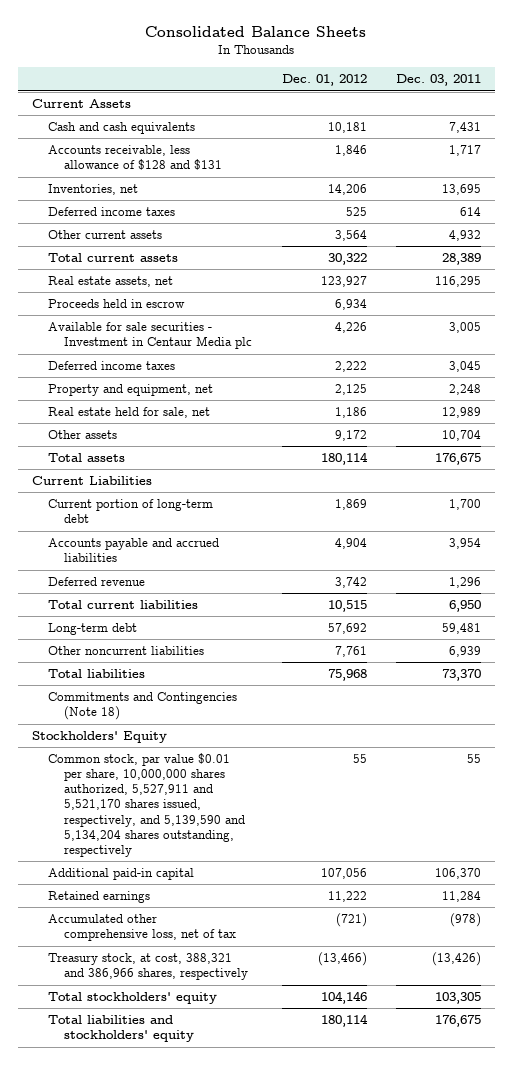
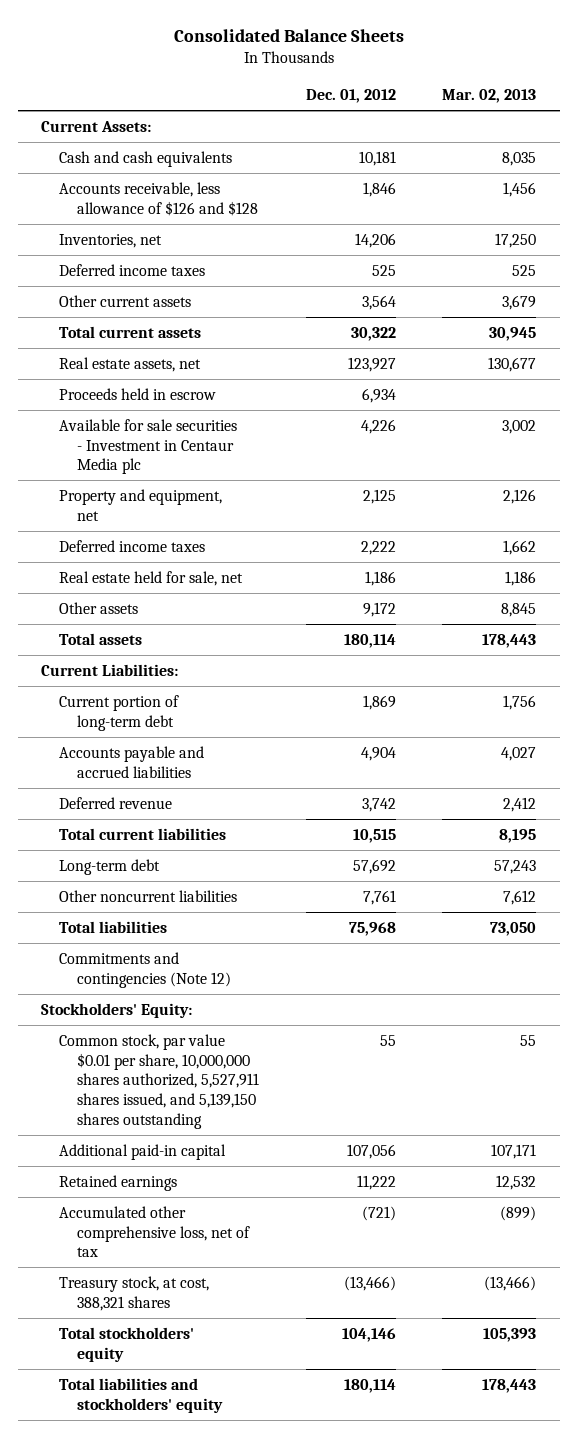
[395,74,481,87] Dec. 03, 2011 -> none
none -> [442,88,537,103] Mar. 02, 2013
[32,99,132,109] Current Assets -> [41,120,152,132] Current Assets:
[48,145,223,171] Accounts receivable, less allowance of $128 and $131 -> [58,181,258,216] Accounts receivable, less allowance of $126 and $128
[48,361,176,371] Deferred income taxes -> [58,539,205,552] Deferred income taxes
[32,476,153,486] Current Liabilities -> [41,663,179,676] Current Liabilities:
[48,692,238,721] Commitments and Contingencies (Note 18) -> [58,951,231,988] Commitments and contingencies (Note 12)
[32,731,168,744] Stockholders' Equity -> [41,1002,193,1018] Stockholders' Equity:
[48,753,246,857] Common stock, par value $0.01 per share, 10,000,000 shares authorized, 5,527,911 and 5,521,170 shares issued, respectively, and 5,139,590 and 5,134,204 shares outstanding, respectively -> [58,1033,259,1129] Common stock, par value $0.01 per share, 10,000,000 shares authorized, 5,527,911 shares issued, and 5,139,150 shares outstanding
[48,953,249,981] Treasury stock, at cost, 388,321 and 386,966 shares, respectively -> [58,1275,209,1311] Treasury stock, at cost, 388,321 shares

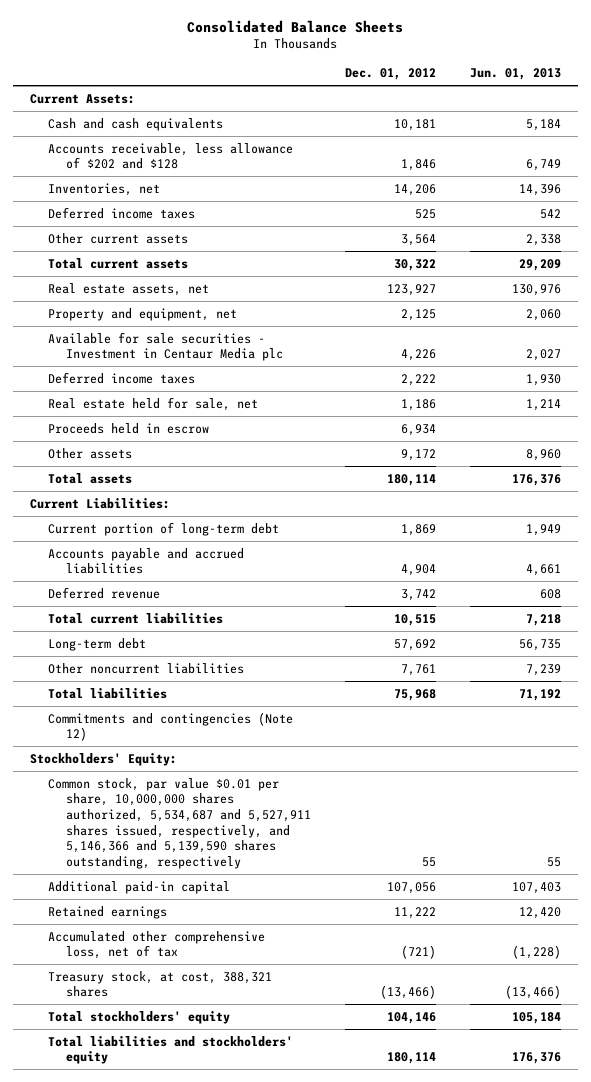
[442,88,537,103] Mar. 02, 2013 -> none
none -> [470,68,562,81] Jun. 01, 2013
[58,181,258,216] Accounts receivable, less allowance of $126 and $128 -> [47,142,293,170] Accounts receivable, less allowance of $202 and $128
[58,418,237,475] Available for sale securities - Investment in Centaur Media plc -> [47,331,284,362] Available for sale securities - Investment in Centaur Media plc
[58,387,216,400] Proceeds held in escrow -> [47,422,209,434] Proceeds held in escrow
[58,1033,259,1129] Common stock, par value $0.01 per share, 10,000,000 shares authorized, 5,527,911 shares issued, and 5,139,150 shares outstanding -> [47,777,312,870] Common stock, par value $0.01 per share, 10,000,000 shares authorized, 5,534,687 and 5,527,911 shares issued, respectively, and 5,146,366 and 5,139,590 shares outstanding, respectively

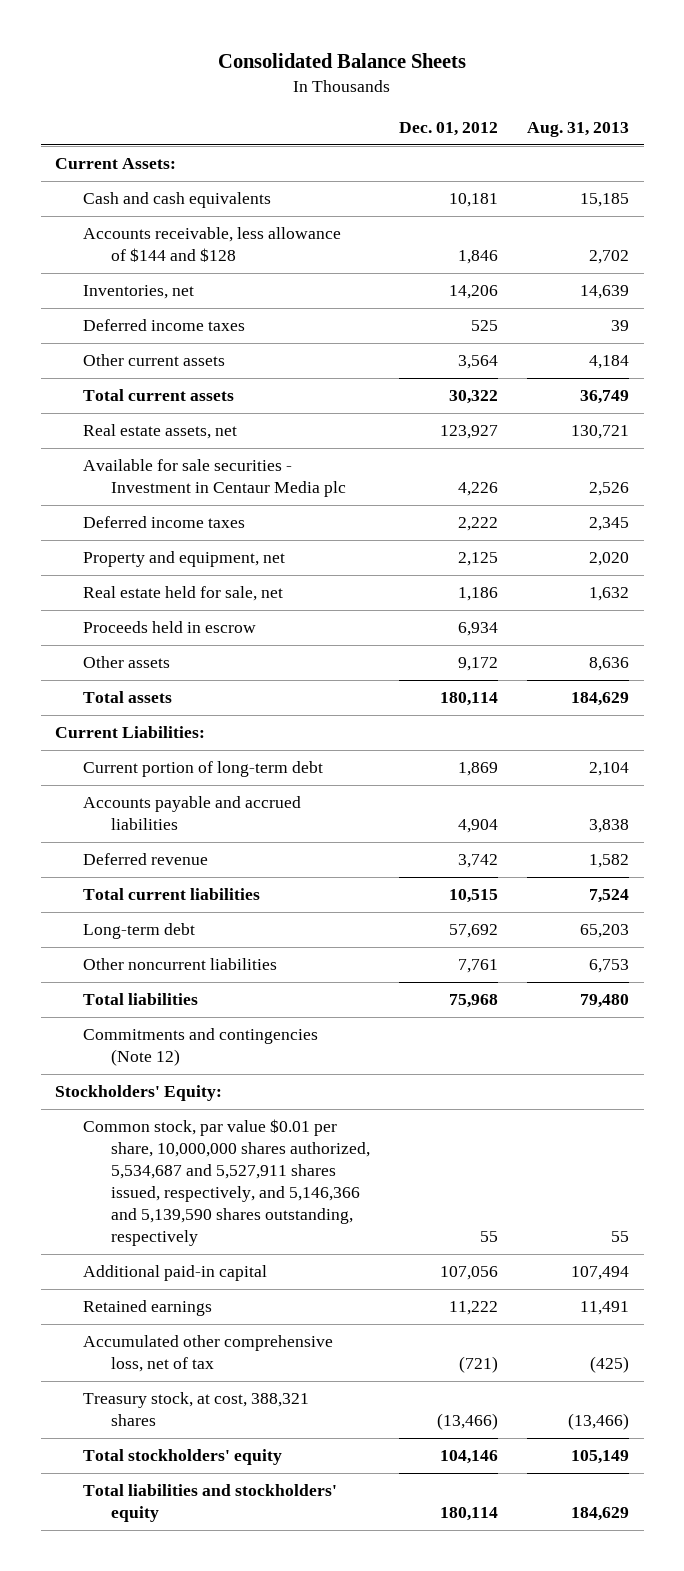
[470,68,562,81] Jun. 01, 2013 -> none
none -> [527,121,630,137] Aug. 31, 2013
[47,142,293,170] Accounts receivable, less allowance of $202 and $128 -> [83,227,342,263] Accounts receivable, less allowance of $144 and $128
[47,307,237,321] Property and equipment, net -> [83,551,286,568] Property and equipment, net

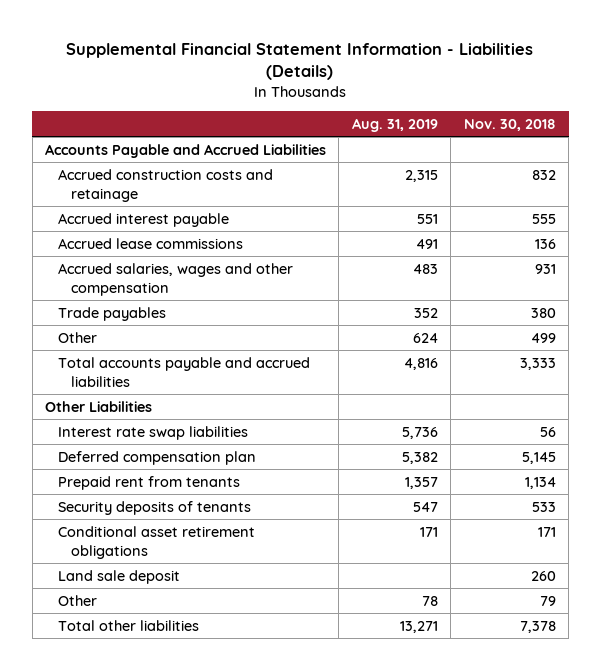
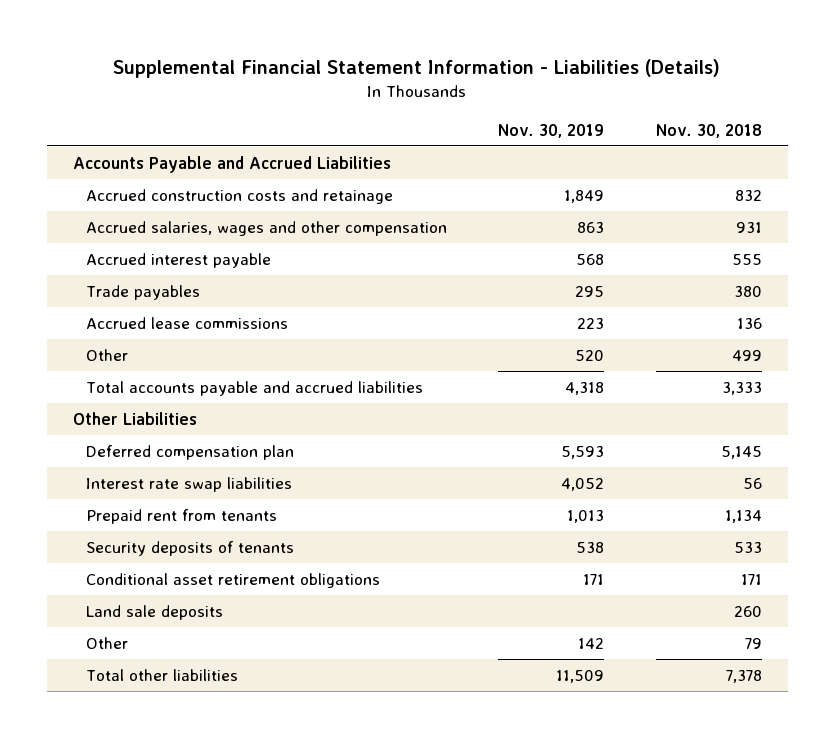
[351,118,438,133] Aug. 31, 2019 -> none
none -> [498,123,605,138] Nov. 30, 2019
[58,212,230,227] Accrued interest payable -> [85,252,271,268] Accrued interest payable
[58,237,244,249] Accrued lease commissions -> [85,316,288,329] Accrued lease commissions
[58,425,249,440] Interest rate swap liabilities -> [85,476,292,492] Interest rate swap liabilities
[58,569,181,584] Land sale deposit -> [85,604,223,620] Land sale deposits

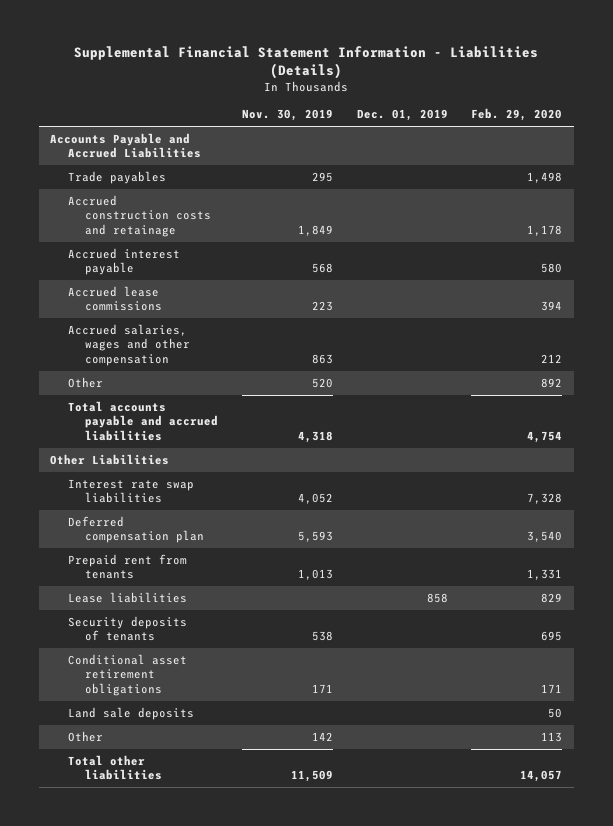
[655,123,762,138] Nov. 30, 2018 -> none
none -> [356,109,448,122] Dec. 01, 2019
none -> [471,108,563,122] Feb. 29, 2020
[85,284,200,300] Trade payables -> [67,170,166,184] Trade payables
[85,220,447,236] Accrued salaries, wages and other compensation -> [67,323,191,366] Accrued salaries, wages and other compensation
[85,444,294,460] Deferred compensation plan -> [67,515,205,544] Deferred compensation plan
none -> [67,591,187,603] Lease liabilities

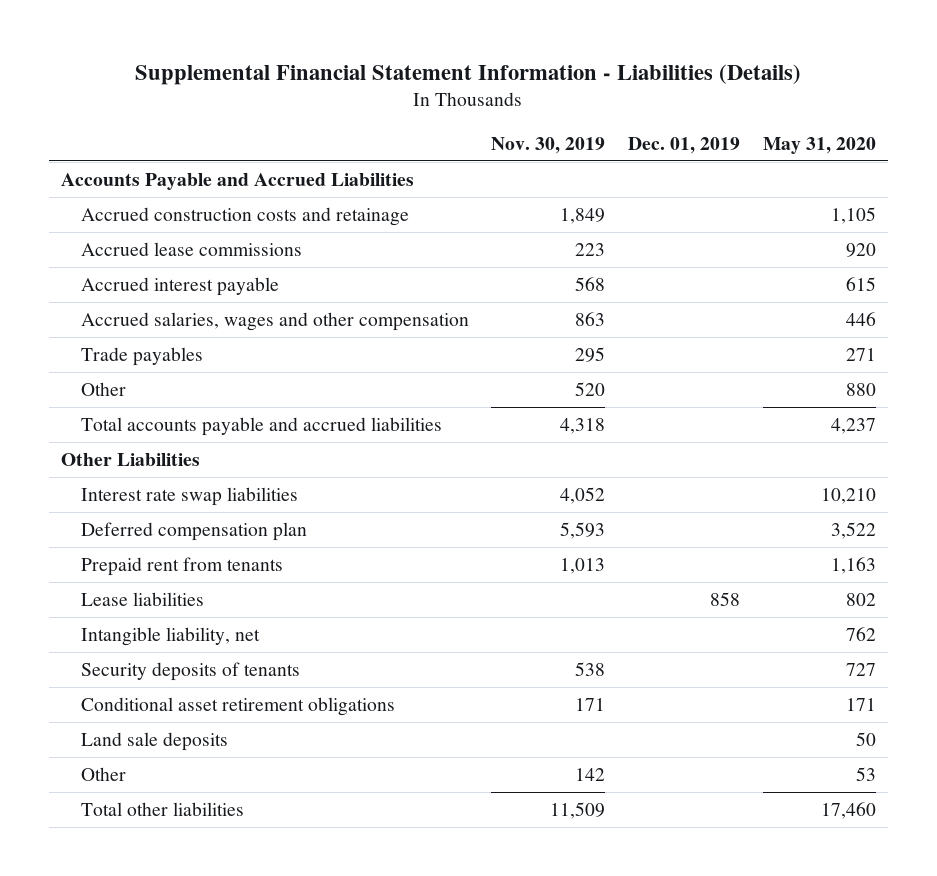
[471,108,563,122] Feb. 29, 2020 -> none
none -> [763,136,877,154] May 31, 2020
[67,247,180,276] Accrued interest payable -> [80,276,279,296] Accrued interest payable
[67,170,166,184] Trade payables -> [80,346,203,366] Trade payables
none -> [80,626,260,646] Intangible liability, net

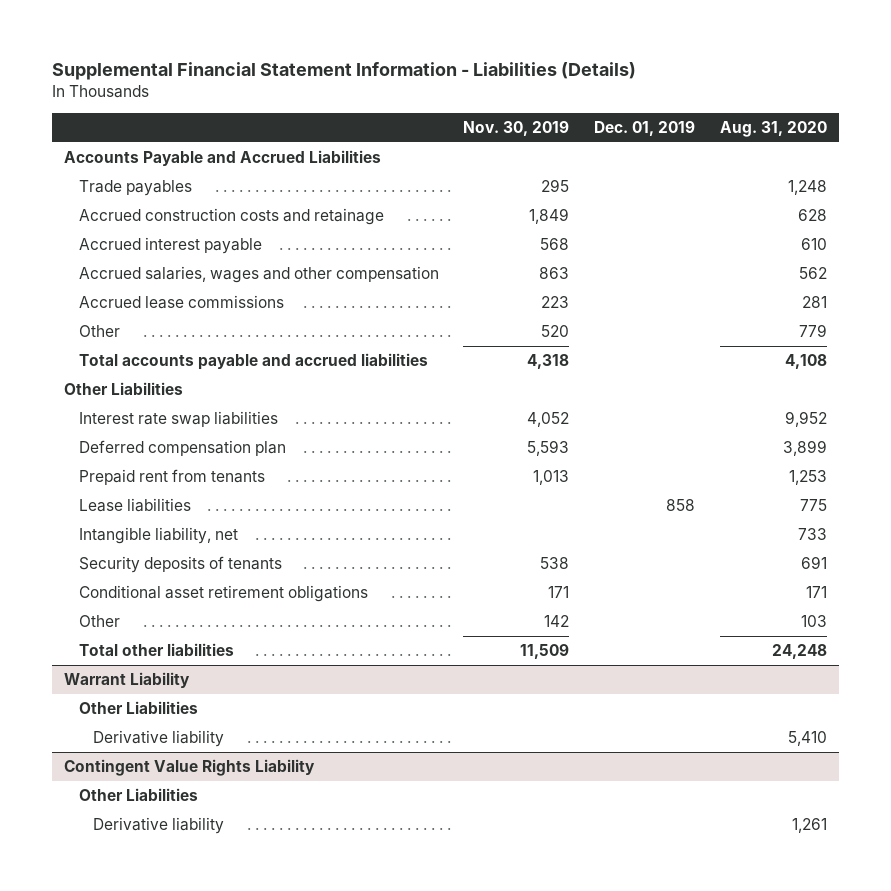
[763,136,877,154] May 31, 2020 -> none
none -> [720,121,828,138] Aug. 31, 2020
[80,346,203,366] Trade payables -> [78,180,192,197] Trade payables
[80,241,302,256] Accrued lease commissions -> [78,295,284,310] Accrued lease commissions
[80,731,228,751] Land sale deposits -> none
none -> [64,672,191,689] Warrant Liability
none -> [78,701,198,715] Other Liabilities
none -> [92,730,224,748] Derivative liability
none -> [64,759,316,777] Contingent Value Rights Liability
none -> [78,788,198,802] Other Liabilities
none -> [92,817,224,835] Derivative liability

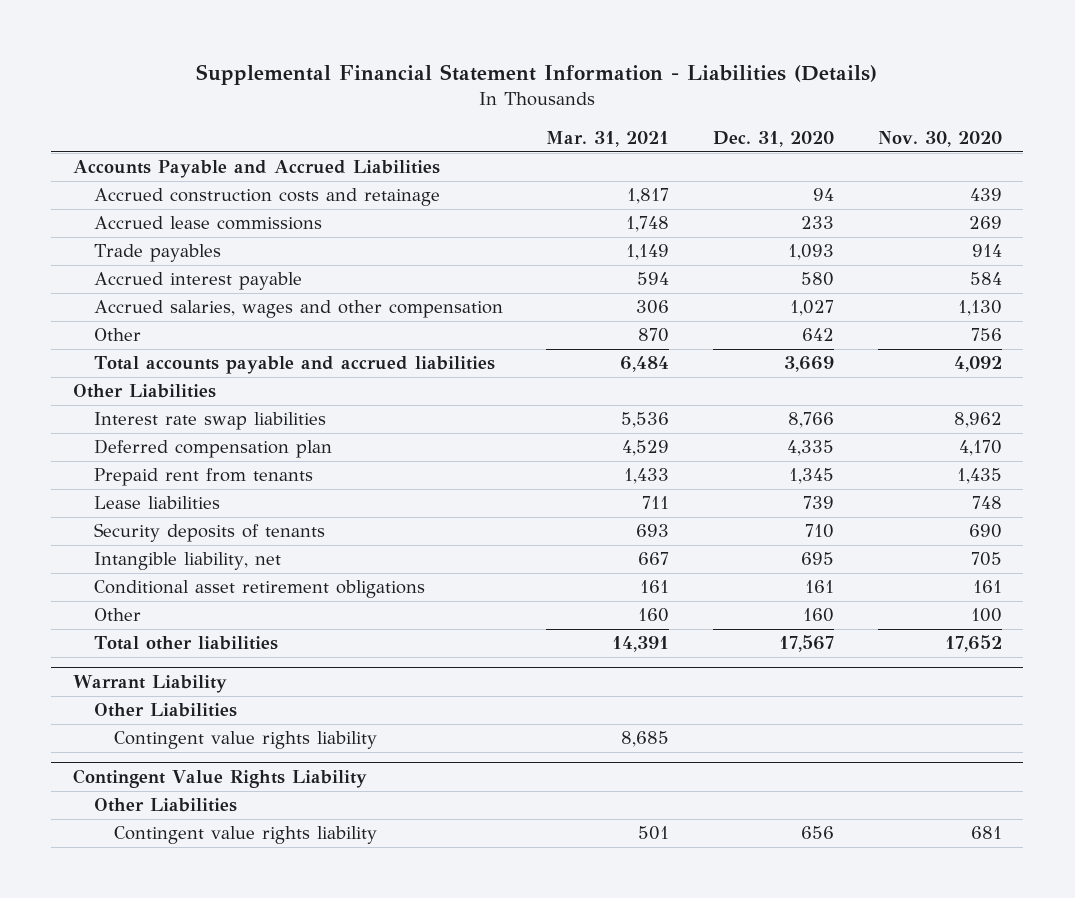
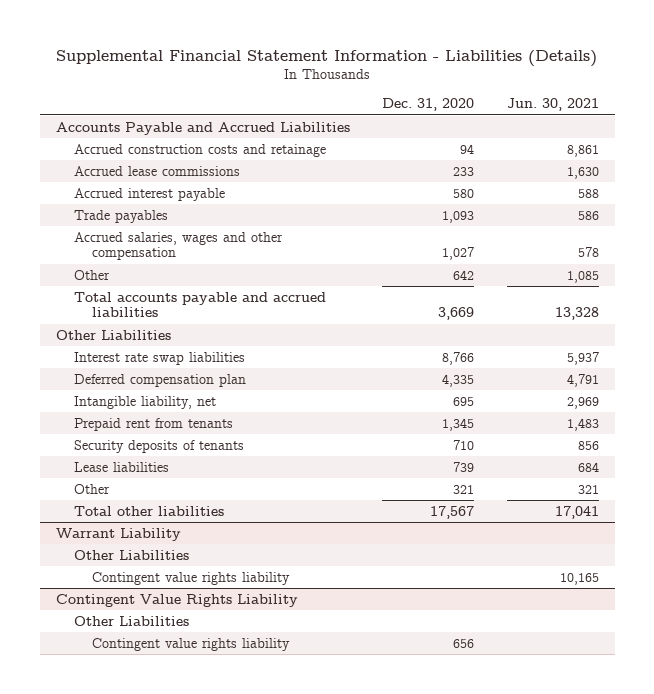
[546,130,670,147] Mar. 31, 2021 -> none
[877,130,1002,147] Nov. 30, 2020 -> none
none -> [506,98,599,112] Jun. 30, 2021
[93,244,221,263] Trade payables -> [73,209,168,223] Trade payables
[93,552,281,571] Intangible liability, net -> [73,395,216,409] Intangible liability, net
[93,580,425,599] Conditional asset retirement obligations -> none
[93,496,220,510] Lease liabilities -> [73,461,169,472] Lease liabilities
[802,608,834,623] 160 -> [453,484,475,494] 321

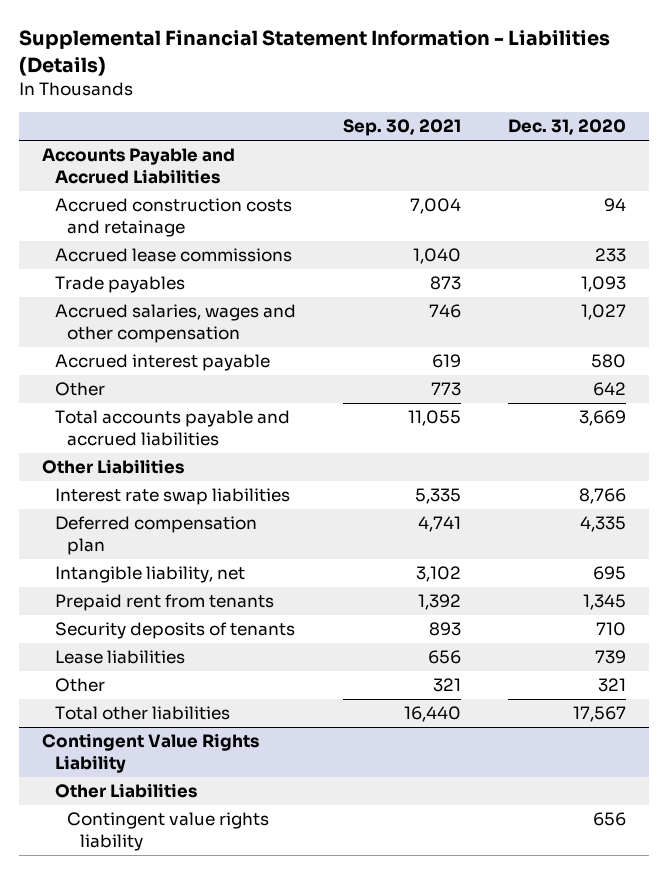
[506,98,599,112] Jun. 30, 2021 -> none
none -> [342,118,461,136] Sep. 30, 2021
[73,187,225,201] Accrued interest payable -> [54,354,270,372] Accrued interest payable
[55,527,181,541] Warrant Liability -> none
[73,549,189,560] Other Liabilities -> none
[91,571,290,585] Contingent value rights liability -> none

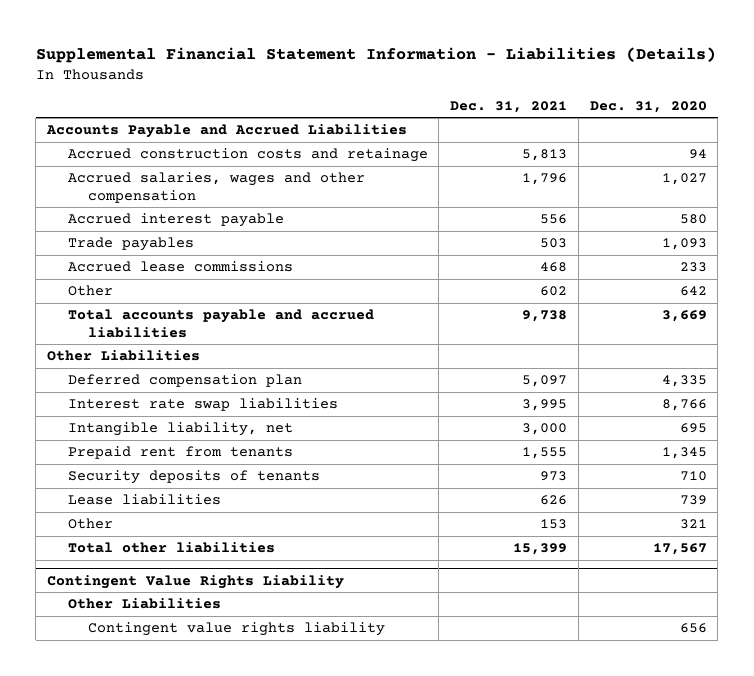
[342,118,461,136] Sep. 30, 2021 -> none
none -> [450,100,568,113] Dec. 31, 2021
[54,276,185,294] Trade payables -> [67,237,194,252] Trade payables
[54,248,292,263] Accrued lease commissions -> [67,261,293,273] Accrued lease commissions
[54,488,290,506] Interest rate swap liabilities -> [67,398,338,412] Interest rate swap liabilities

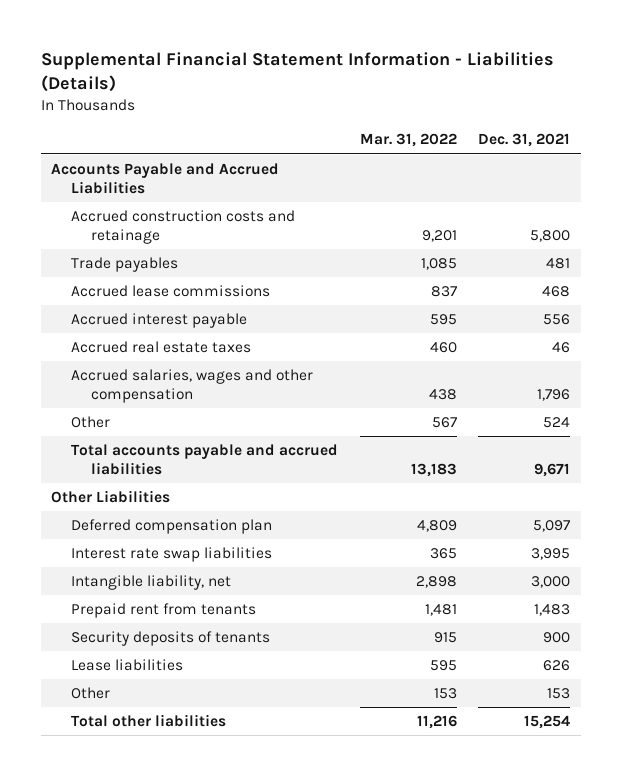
[589,100,707,113] Dec. 31, 2020 -> none
none -> [359,133,457,148] Mar. 31, 2022
[522,149,568,162] 5,813 -> [530,229,571,242] 5,800
[540,238,568,249] 503 -> [546,257,571,269] 481
[67,213,284,228] Accrued interest payable -> [71,312,248,328] Accrued interest payable
none -> [71,340,252,353] Accrued real estate taxes
[67,172,365,203] Accrued salaries, wages and other compensation -> [71,368,314,403] Accrued salaries, wages and other compensation
[540,286,568,297] 602 -> [543,416,571,428] 524
[522,310,568,323] 9,738 -> [534,462,571,477] 9,671
[522,447,568,460] 1,555 -> [534,603,571,616] 1,483
[540,471,568,482] 973 -> [543,631,571,643] 900
[47,574,345,589] Contingent Value Rights Liability -> none
[67,598,221,610] Other Liabilities -> none
[88,622,386,637] Contingent value rights liability -> none
[513,543,568,556] 15,399 -> [524,714,571,729] 15,254

